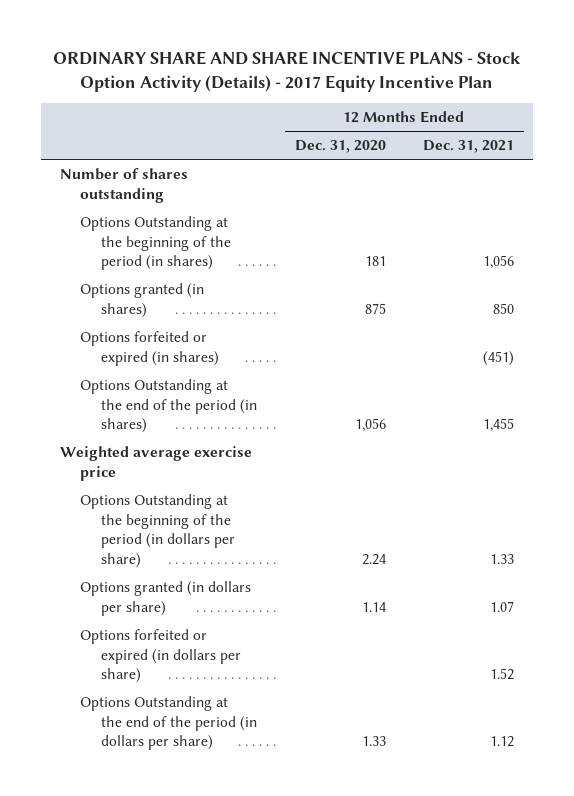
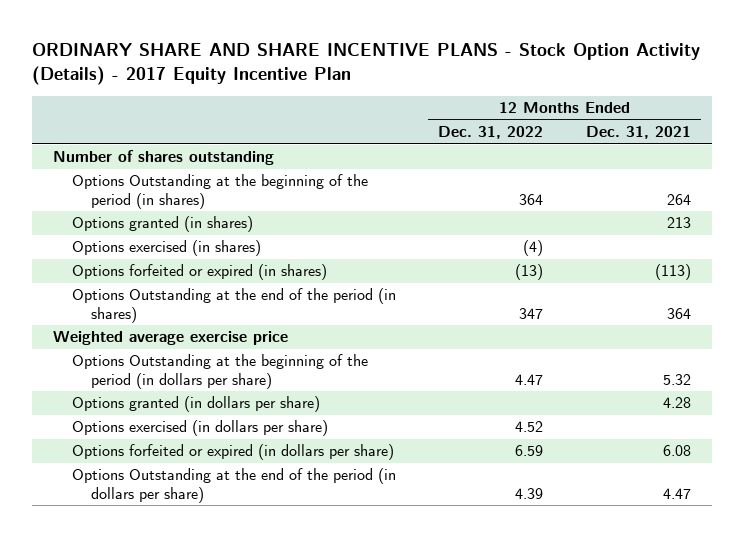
[294,140,386,154] Dec. 31, 2020 -> none
none -> [438,126,544,140] Dec. 31, 2022
[483,255,515,270] 1,056 -> [666,194,691,206] 264
[493,302,515,314] 850 -> [666,217,691,229] 213
none -> [72,240,262,257] Options exercised (in shares)
[483,350,515,366] (451) -> [654,264,691,281] (113)
[483,418,515,433] 1,455 -> [666,308,691,320] 364
[490,554,515,565] 1.33 -> [662,374,691,386] 5.32
[490,600,515,612] 1.07 -> [662,397,691,409] 4.28
none -> [72,420,329,437] Options exercised (in dollars per share)
[490,668,515,681] 1.52 -> [662,445,691,457] 6.08
[490,736,515,748] 1.12 -> [662,488,691,500] 4.47

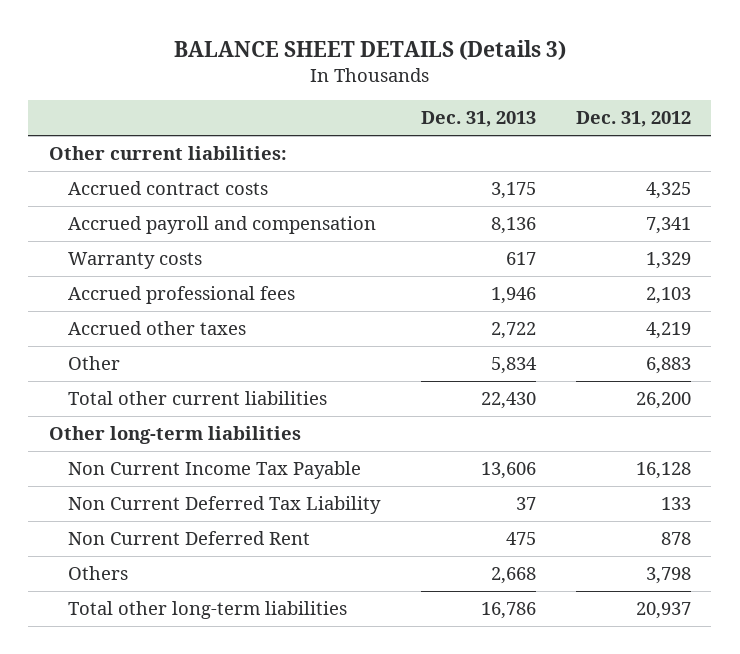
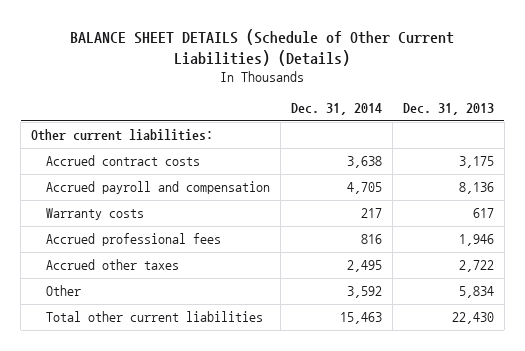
[173,40,566,61] BALANCE SHEET DETAILS (Details 3) -> [70,28,455,66] BALANCE SHEET DETAILS (Schedule of Other Current Liabilities) (Details)
[576,111,692,128] Dec. 31, 2012 -> none
none -> [291,103,383,116] Dec. 31, 2014
[48,425,301,444] Other long-term liabilities -> none
[68,460,362,479] Non Current Income Tax Payable -> none
[68,495,382,514] Non Current Deferred Tax Liability -> none
[68,530,311,545] Non Current Deferred Rent -> none
[68,565,129,580] Others -> none
[68,600,348,619] Total other long-term liabilities -> none

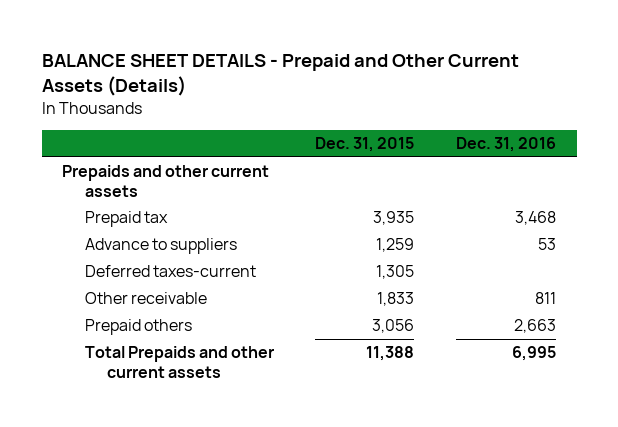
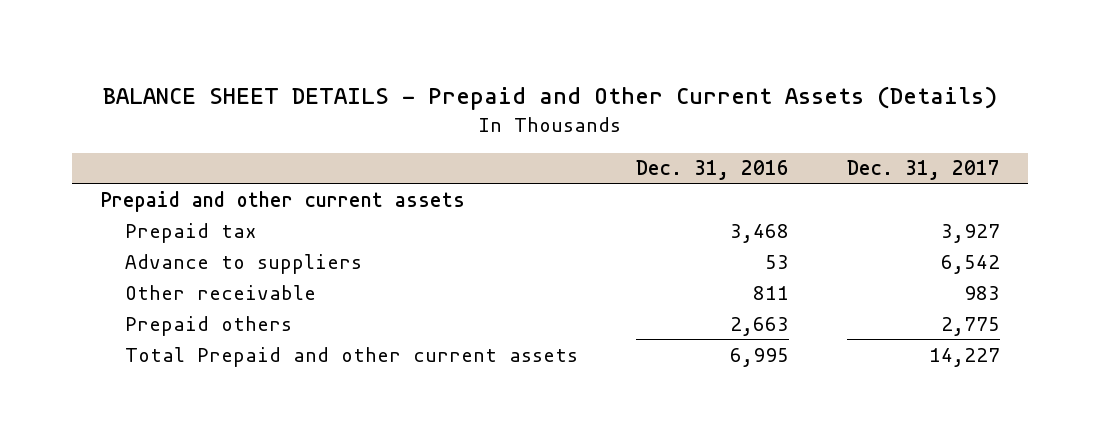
[315,137,415,153] Dec. 31, 2015 -> none
none -> [846,160,1000,181] Dec. 31, 2017
[62,165,270,197] Prepaids and other current assets -> [100,190,465,212] Prepaid and other current assets
[84,265,256,278] Deferred taxes-current -> none
[84,346,274,378] Total Prepaids and other current assets -> [125,346,579,367] Total Prepaid and other current assets

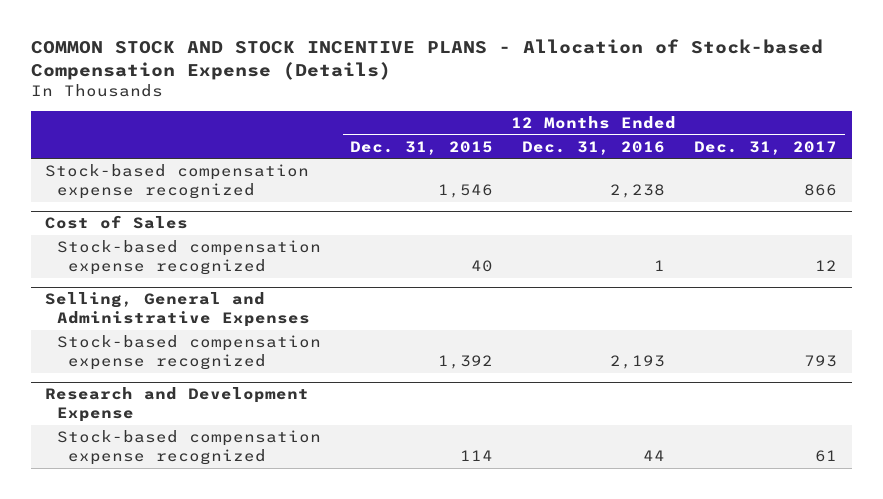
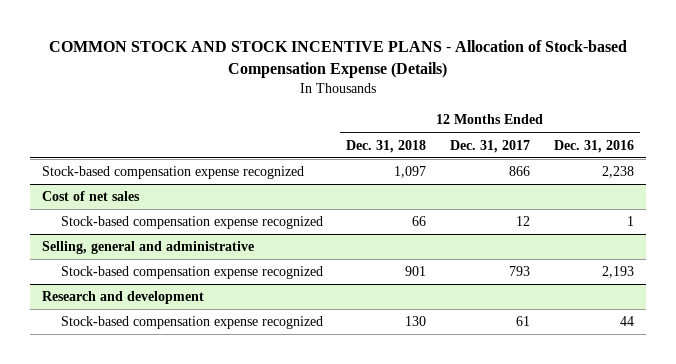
[350,140,494,155] Dec. 31, 2015 -> none
none -> [346,139,427,153] Dec. 31, 2018
[45,215,189,230] Cost of Sales -> [42,191,141,202] Cost of net sales
[45,292,310,328] Selling, General and Administrative Expenses -> [42,241,255,255] Selling, general and administrative
[45,387,310,423] Research and Development Expense -> [42,291,205,305] Research and development

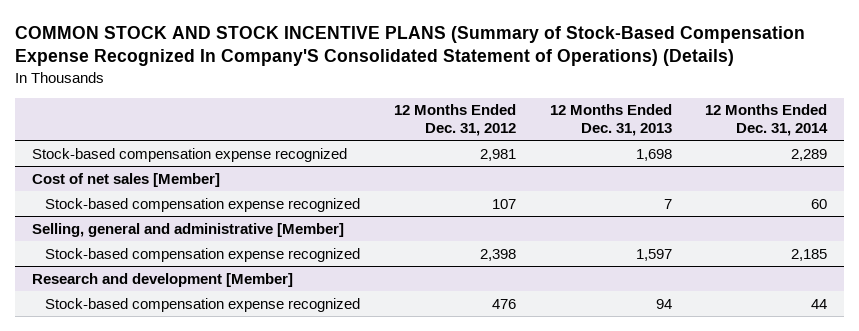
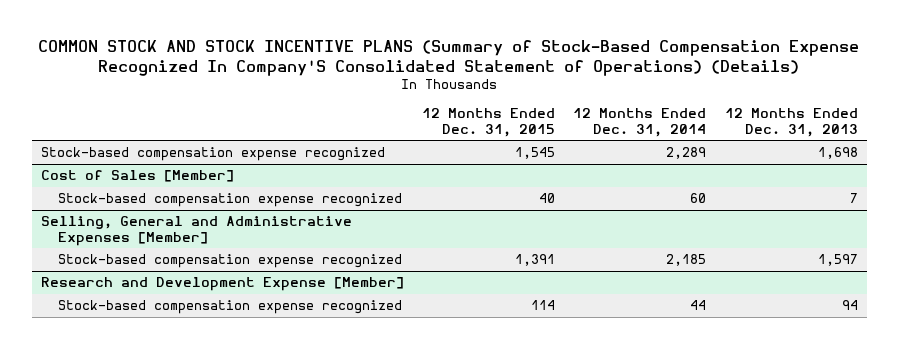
[393,104,516,136] 12 Months Ended Dec. 31, 2012 -> none
none -> [422,108,556,137] 12 Months Ended Dec. 31, 2015
[31,172,220,187] Cost of net sales [Member] -> [40,170,234,183] Cost of Sales [Member]
[31,222,344,237] Selling, general and administrative [Member] -> [40,216,352,246] Selling, General and Administrative Expenses [Member]
[31,272,293,287] Research and development [Member] -> [40,277,404,292] Research and Development Expense [Member]

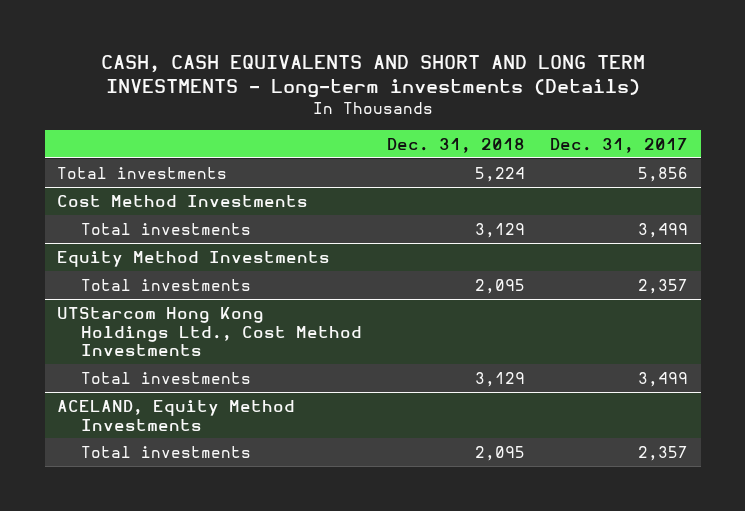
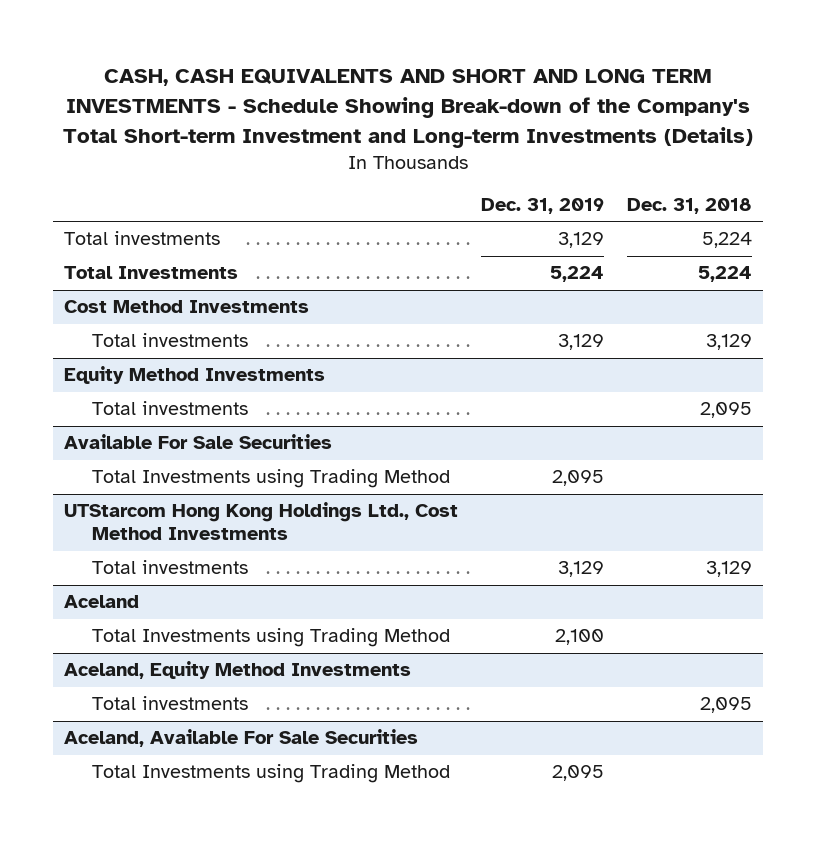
[100,54,645,99] CASH, CASH EQUIVALENTS AND SHORT AND LONG TERM INVESTMENTS - Long-term investments (Details) -> [62,68,753,148] CASH, CASH EQUIVALENTS AND SHORT AND LONG TERM INVESTMENTS - Schedule Showing Break-down of the Company's Total Short-term Investment and Long-term Investments (Details)
[550,137,689,153] Dec. 31, 2017 -> none
none -> [480,198,604,215] Dec. 31, 2019
none -> [64,266,239,280] Total Investments
none -> [64,434,333,450] Available For Sale Securities
none -> [91,469,450,489] Total Investments using Trading Method
none -> [64,595,140,609] Aceland
none -> [91,628,450,648] Total Investments using Trading Method
[57,399,296,431] ACELAND, Equity Method Investments -> [64,661,412,680] Aceland, Equity Method Investments
none -> [64,729,419,748] Aceland, Available For Sale Securities
none -> [91,764,450,784] Total Investments using Trading Method

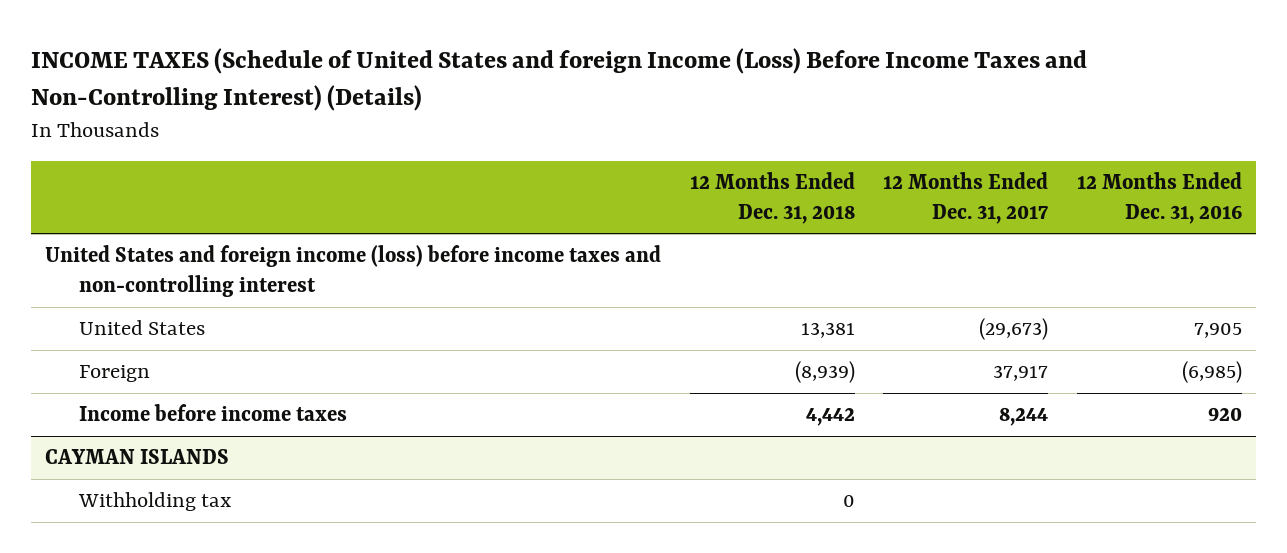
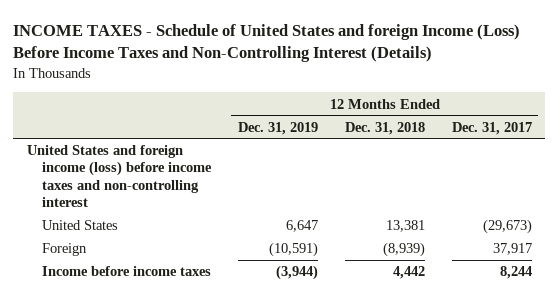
[30,47,1087,111] INCOME TAXES (Schedule of United States and foreign Income (Loss) Before Income Taxes and Non-Controlling Interest) (Details) -> [13,23,521,63] INCOME TAXES - Schedule of United States and foreign Income (Loss) Before Income Taxes and Non-Controlling Interest (Details)
[1076,171,1242,224] 12 Months Ended Dec. 31, 2016 -> none
none -> [237,121,318,135] Dec. 31, 2019
[45,449,230,465] CAYMAN ISLANDS -> none
[77,492,231,512] Withholding tax -> none

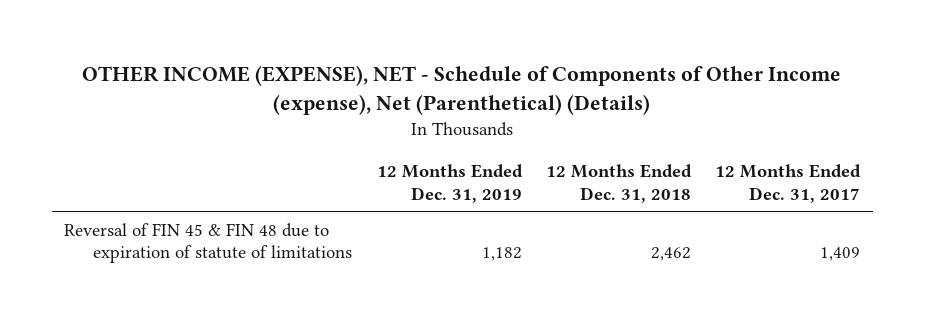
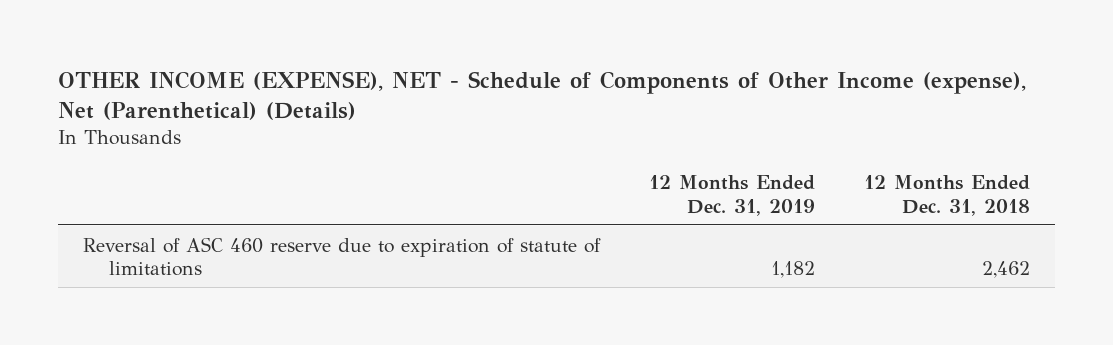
[715,164,862,203] 12 Months Ended Dec. 31, 2017 -> none
[64,222,353,263] Reversal of FIN 45 & FIN 48 due to expiration of statute of limitations -> [82,236,601,276] Reversal of ASC 460 reserve due to expiration of statute of limitations

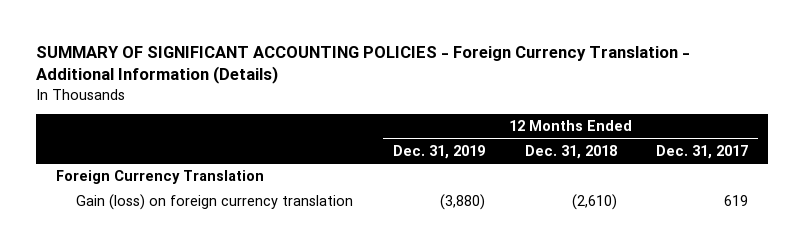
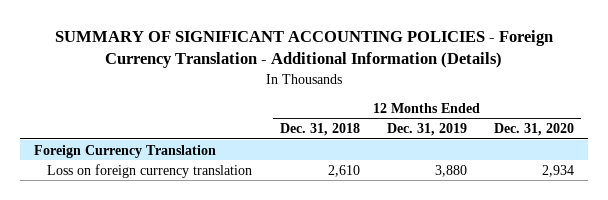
[656,144,749,159] Dec. 31, 2017 -> none
none -> [493,123,574,137] Dec. 31, 2020
[76,194,354,211] Gain (loss) on foreign currency translation -> [47,163,253,178] Loss on foreign currency translation
[439,194,485,211] (3,880) -> [434,164,467,177] 3,880
[571,194,617,211] (2,610) -> [327,164,360,177] 2,610

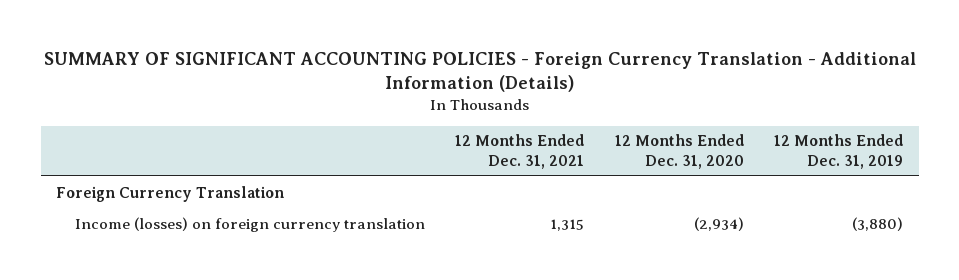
[279,123,360,137] Dec. 31, 2018 -> none
none -> [455,134,585,169] 12 Months Ended Dec. 31, 2021
[47,163,253,178] Loss on foreign currency translation -> [74,216,425,232] Income (losses) on foreign currency translation
[434,164,467,177] 3,880 -> [852,216,904,231] (3,880)
[541,164,574,177] 2,934 -> [693,216,744,231] (2,934)

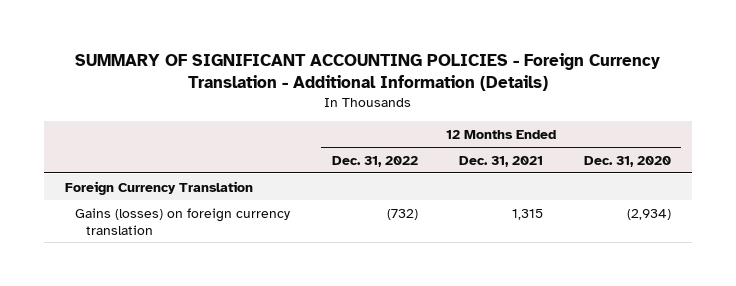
[774,134,904,169] 12 Months Ended Dec. 31, 2019 -> none
none -> [331,155,418,167] Dec. 31, 2022
[74,216,425,232] Income (losses) on foreign currency translation -> [75,207,291,235] Gains (losses) on foreign currency translation

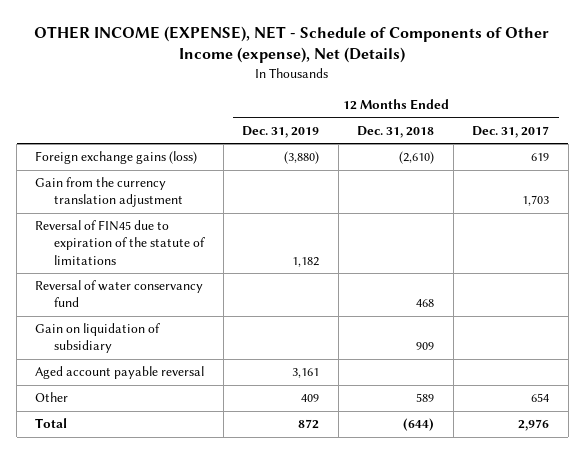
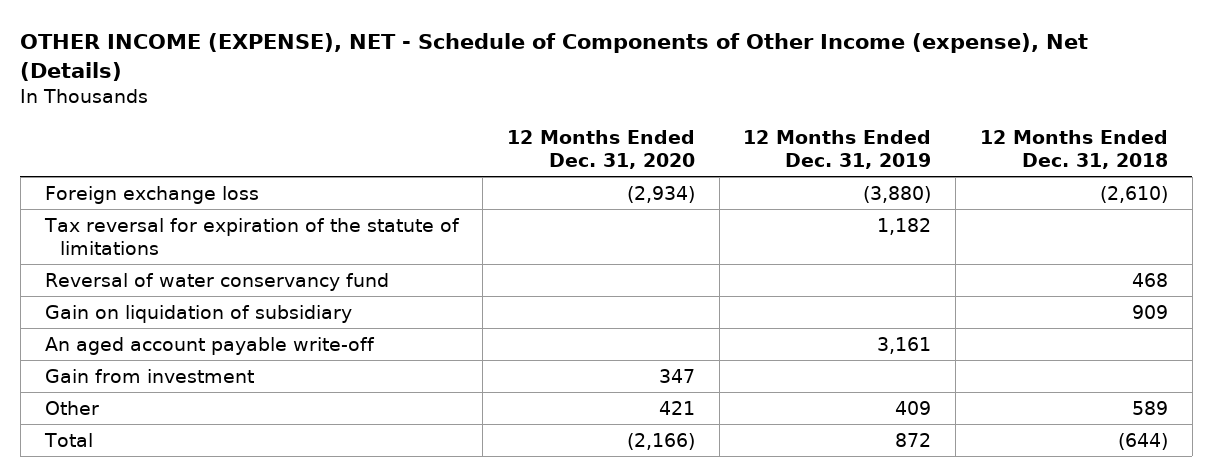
[472,125,550,138] Dec. 31, 2017 -> none
none -> [506,129,695,169] 12 Months Ended Dec. 31, 2020
[35,177,183,208] Gain from the currency translation adjustment -> none
[35,151,198,165] Foreign exchange gains (loss) -> [44,185,259,204] Foreign exchange loss
[35,220,205,265] Reversal of FIN45 due to expiration of the statute of limitations -> [43,217,460,256] Tax reversal for expiration of the statute of limitations
[35,366,205,380] Aged account payable reversal -> [44,336,375,355] An aged account payable write-off
none -> [44,368,254,383] Gain from investment

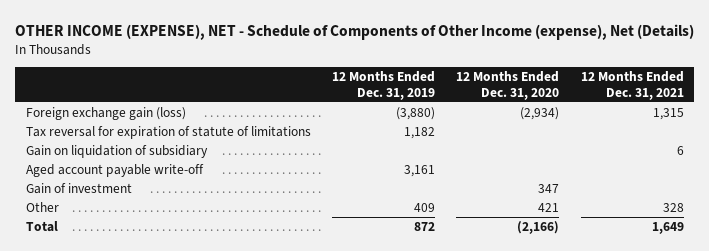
[979,129,1168,169] 12 Months Ended Dec. 31, 2018 -> none
none -> [580,70,684,100] 12 Months Ended Dec. 31, 2021
[44,272,389,291] Reversal of water conservancy fund -> none
[44,185,259,204] Foreign exchange loss -> [25,106,186,120] Foreign exchange gain (loss)
[43,217,460,256] Tax reversal for expiration of the statute of limitations -> [25,125,311,139] Tax reversal for expiration of statute of limitations
[44,336,375,355] An aged account payable write-off -> [25,163,204,177] Aged account payable write-off
[44,368,254,383] Gain from investment -> [25,182,132,194] Gain of investment

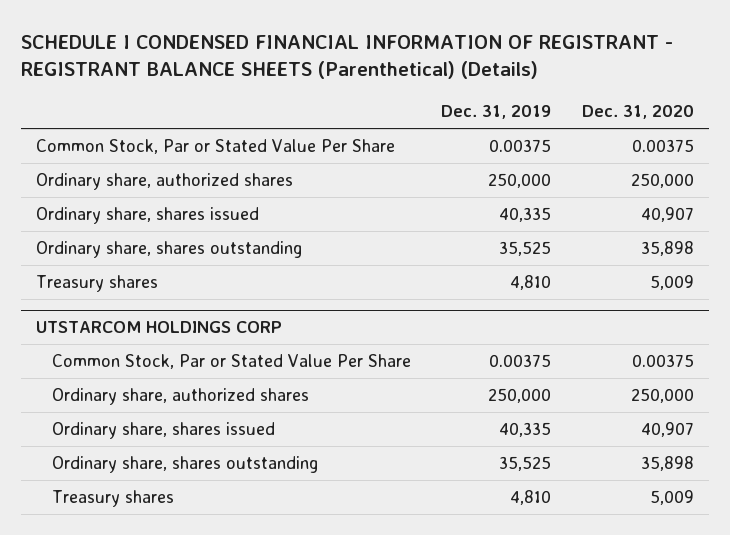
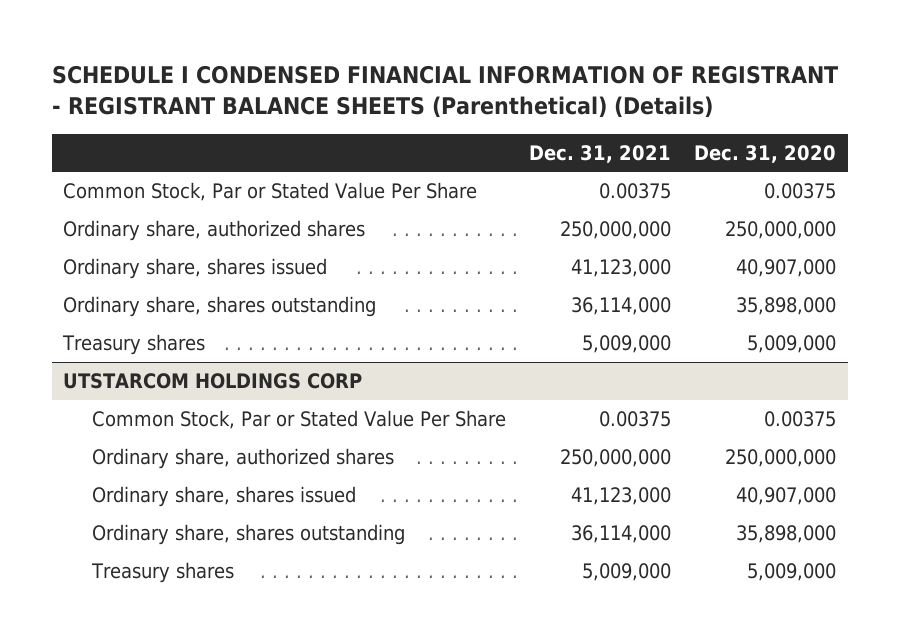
[441,105,552,120] Dec. 31, 2019 -> none
none -> [529,144,672,163] Dec. 31, 2021
[630,172,694,188] 250,000 -> [725,221,837,240] 250,000,000
[640,206,694,222] 40,907 -> [736,259,837,278] 40,907,000
[640,240,694,256] 35,898 -> [736,297,837,316] 35,898,000
[649,274,694,290] 5,009 -> [747,335,837,354] 5,009,000
[630,387,694,403] 250,000 -> [725,449,837,468] 250,000,000
[640,421,694,437] 40,907 -> [736,487,837,506] 40,907,000
[640,455,694,471] 35,898 -> [736,525,837,544] 35,898,000
[649,489,694,505] 5,009 -> [747,563,837,582] 5,009,000

